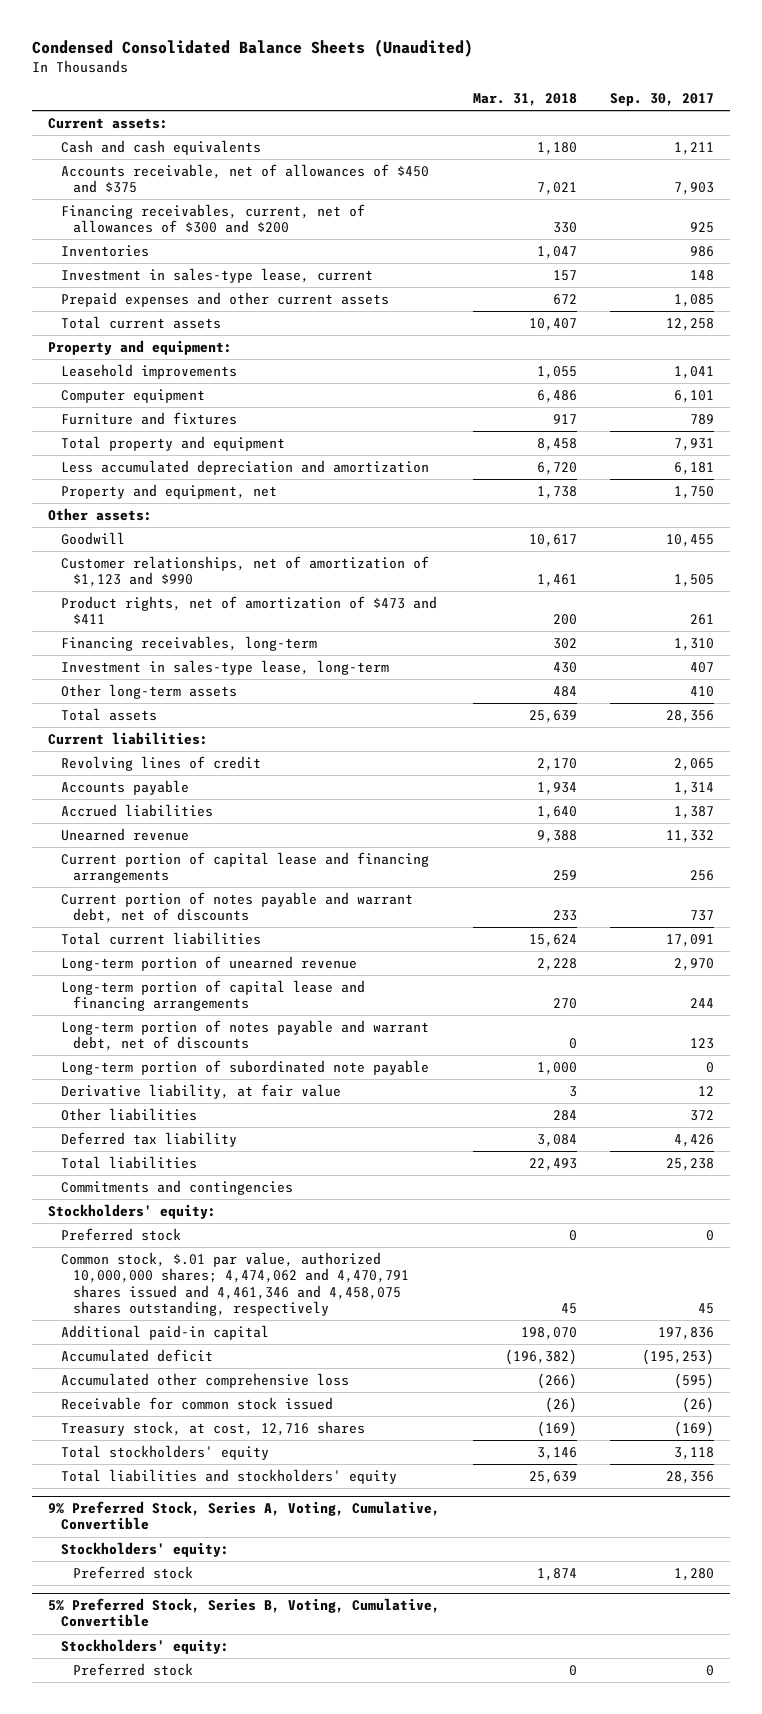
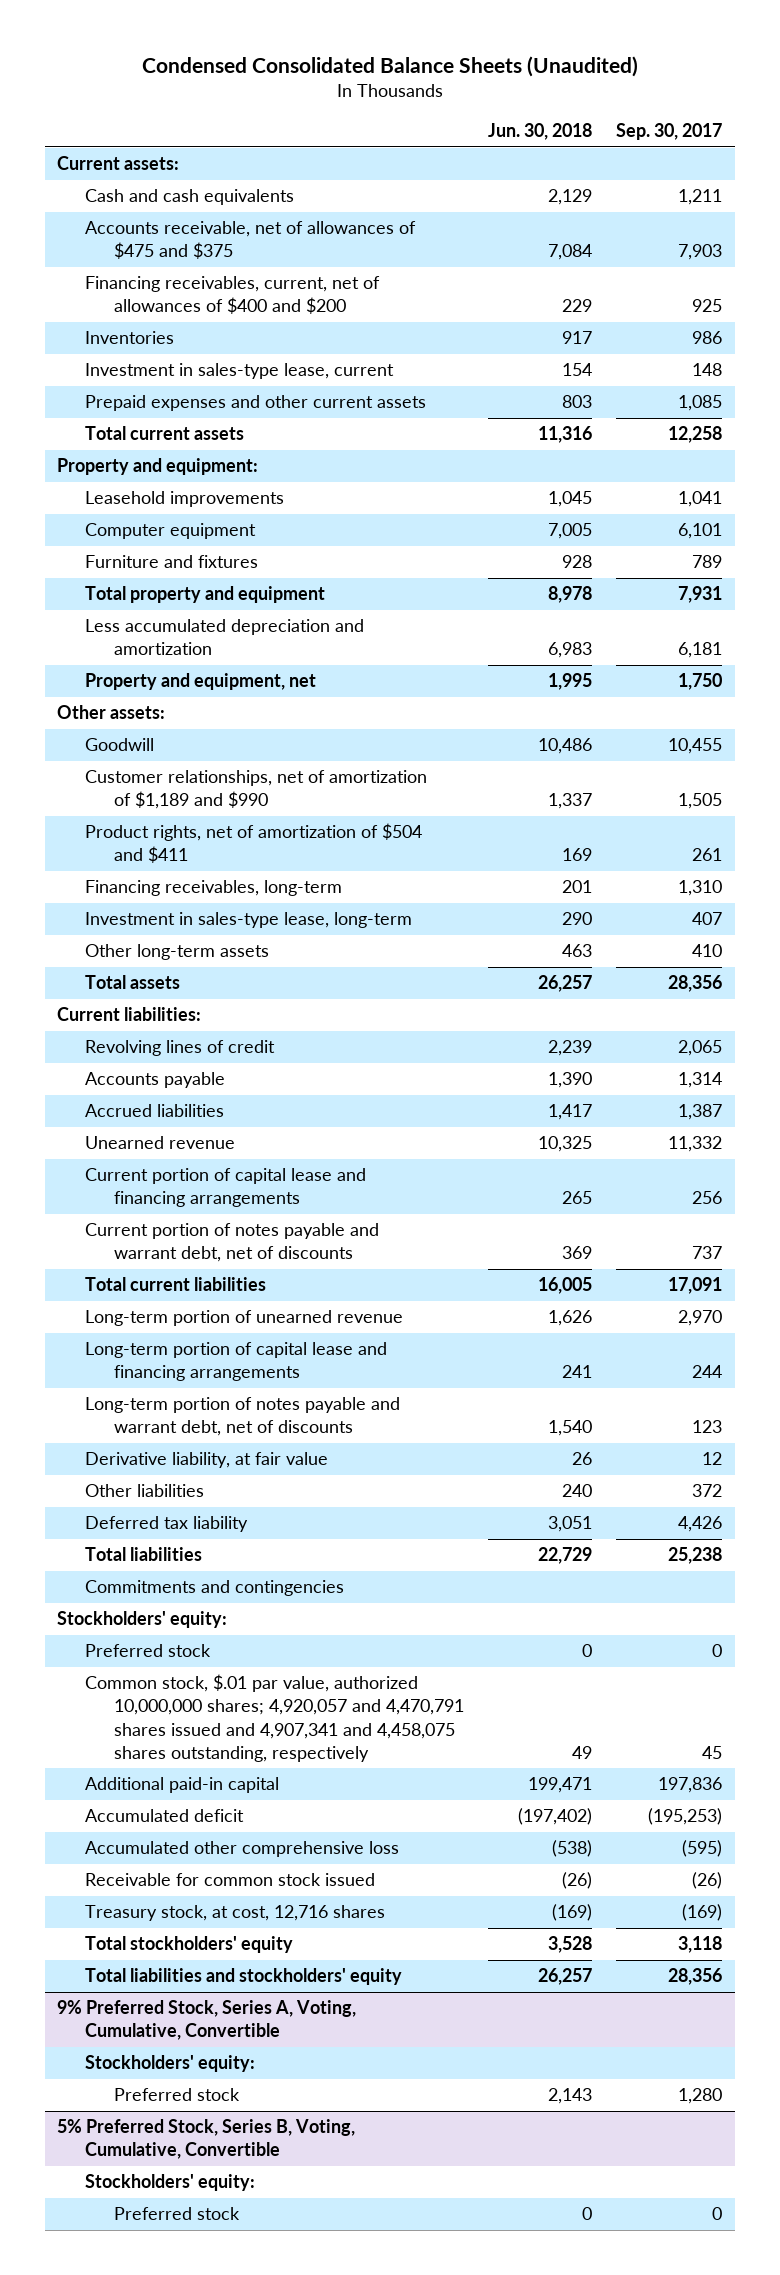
[472,92,577,106] Mar. 31, 2018 -> none
none -> [488,123,593,141] Jun. 30, 2018
[60,163,429,194] Accounts receivable, net of allowances of $450 and $375 -> [85,221,417,260] Accounts receivable, net of allowances of $475 and $375
[60,203,365,234] Financing receivables, current, net of allowances of $300 and $200 -> [85,276,381,315] Financing receivables, current, net of allowances of $400 and $200
[60,555,429,588] Customer relationships, net of amortization of $1,123 and $990 -> [85,770,428,810] Customer relationships, net of amortization of $1,189 and $990
[60,595,437,625] Product rights, net of amortization of $473 and $411 -> [85,823,423,864] Product rights, net of amortization of $504 and $411
[60,1059,429,1075] Long-term portion of subordinated note payable -> none
[60,1251,410,1316] Common stock, $.01 par value, authorized 10,000,000 shares; 4,474,062 and 4,470,791 shares issued and 4,461,346 and 4,458,075 shares outstanding, respectively -> [85,1674,464,1762] Common stock, $.01 par value, authorized 10,000,000 shares; 4,920,057 and 4,470,791 shares issued and 4,907,341 and 4,458,075 shares outstanding, respectively

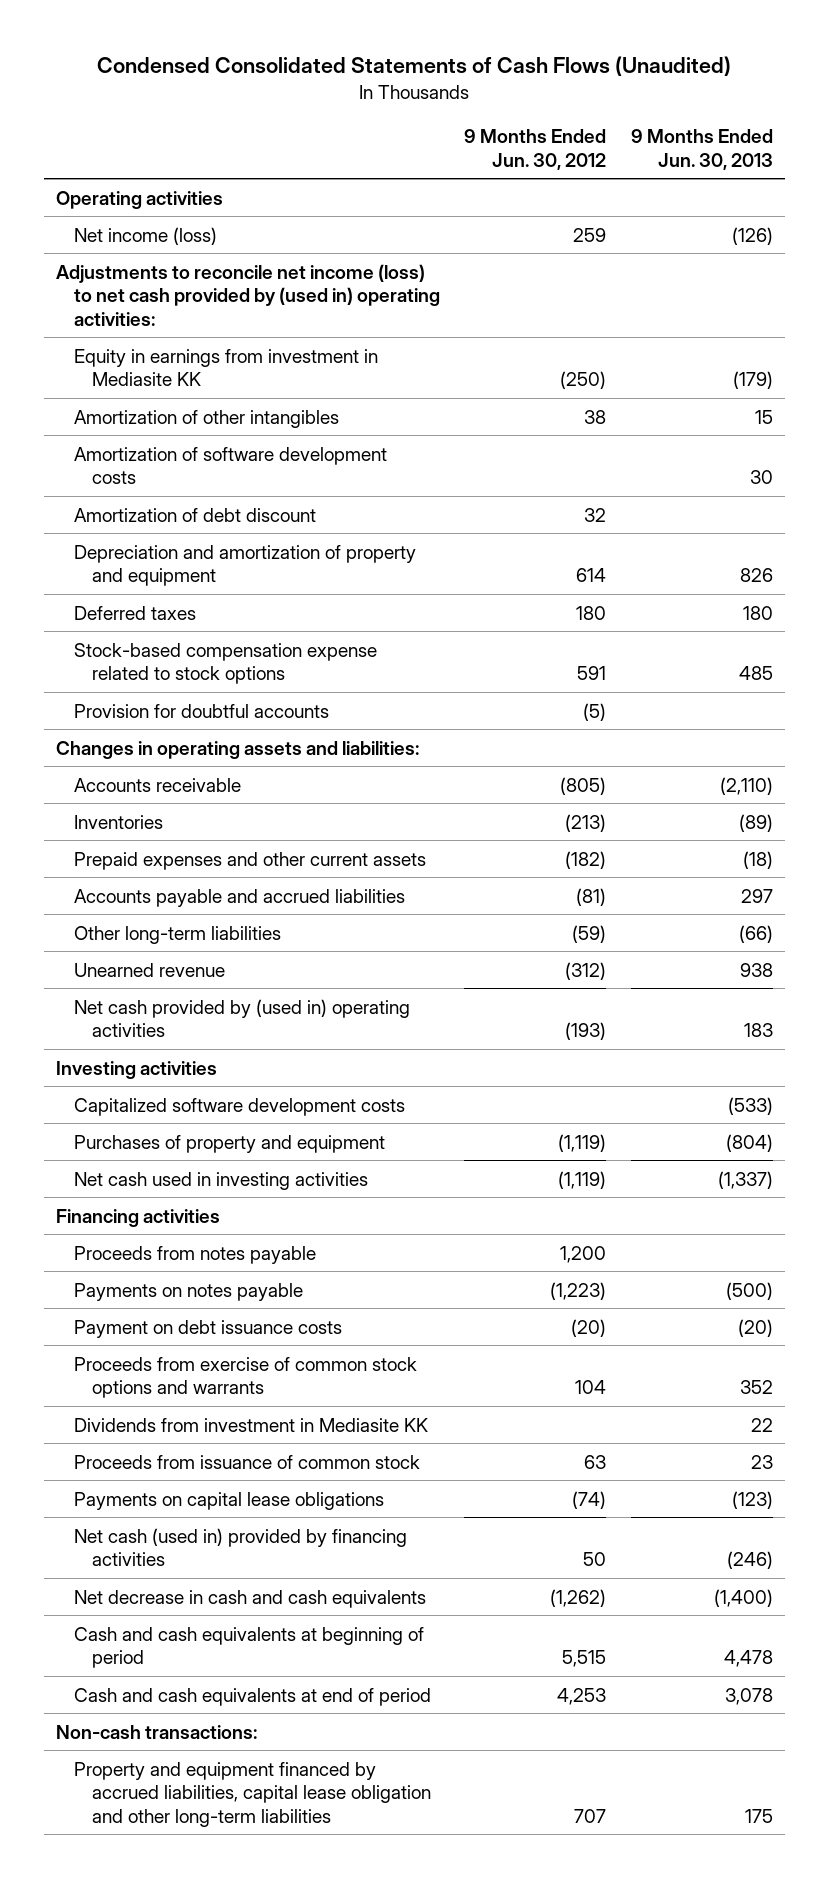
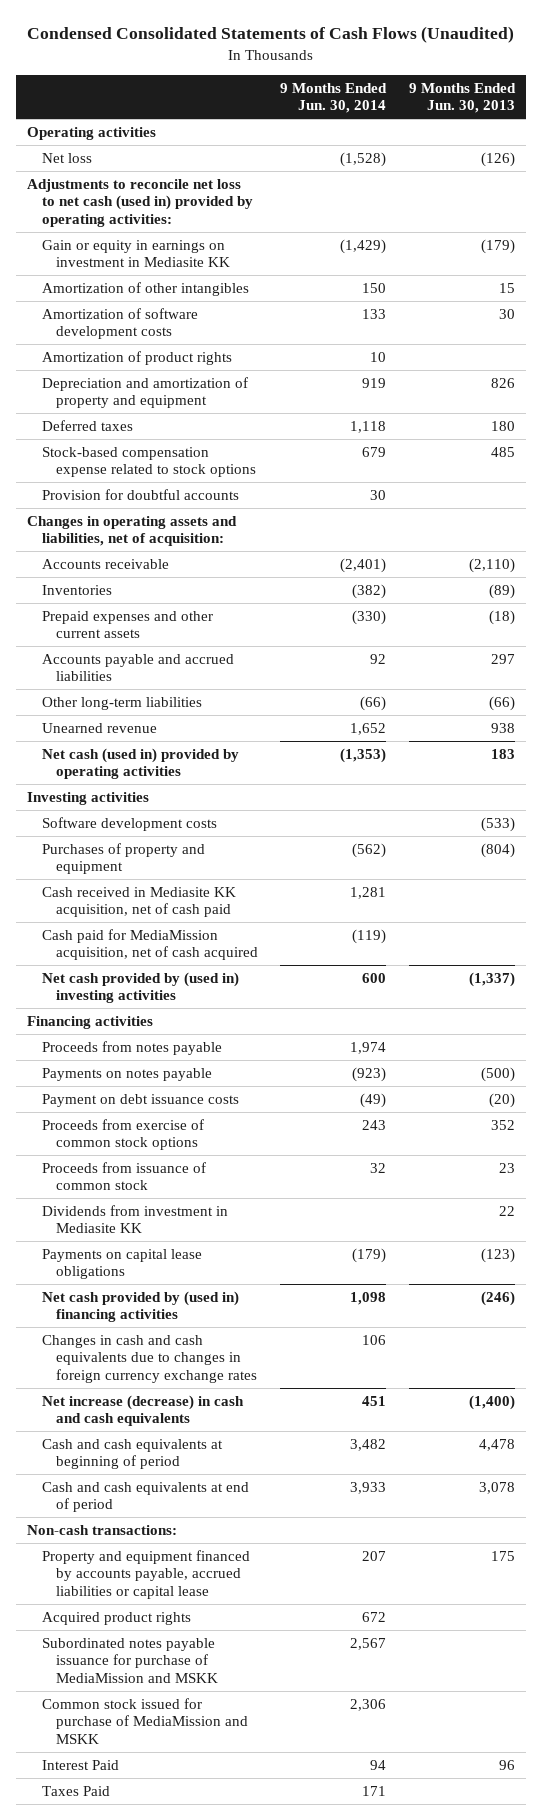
[464,129,607,170] 9 Months Ended Jun. 30, 2012 -> none
none -> [280,82,388,114] 9 Months Ended Jun. 30, 2014
[73,226,217,245] Net income (loss) -> [41,152,92,163] Net loss
[56,263,440,326] Adjustments to reconcile net income (loss) to net cash provided by (used in) operating activities: -> [27,178,253,227] Adjustments to reconcile net loss to net cash (used in) provided by operating activities:
[73,348,378,387] Equity in earnings from investment in Mediasite KK -> [41,239,230,268] Gain or equity in earnings on investment in Mediasite KK
[73,507,316,522] Amortization of debt discount -> none
none -> [41,350,232,365] Amortization of product rights
[56,740,420,759] Changes in operating assets and liabilities: -> [27,515,238,547] Changes in operating assets and liabilities, net of acquisition:
[73,998,410,1038] Net cash provided by (used in) operating activities -> [41,747,239,780] Net cash (used in) provided by operating activities
[73,1097,405,1116] Capitalized software development costs -> [41,816,217,831] Software development costs
none -> [41,886,236,918] Cash received in Mediasite KK acquisition, net of cash paid
none -> [41,928,258,961] Cash paid for MediaMission acquisition, net of cash acquired
[73,1171,368,1190] Net cash used in investing activities -> [41,971,239,1004] Net cash provided by (used in) investing activities
[73,1356,417,1399] Proceeds from exercise of common stock options and warrants -> [41,1118,204,1151] Proceeds from exercise of common stock options
[73,1417,428,1432] Dividends from investment in Mediasite KK -> [41,1204,228,1234] Dividends from investment in Mediasite KK
[73,1527,407,1567] Net cash (used in) provided by financing activities -> [41,1290,239,1323] Net cash provided by (used in) financing activities
none -> [41,1334,257,1383] Changes in cash and cash equivalents due to changes in foreign currency exchange rates
[73,1589,426,1608] Net decrease in cash and cash equivalents -> [41,1394,244,1427] Net increase (decrease) in cash and cash equivalents
[73,1761,431,1827] Property and equipment financed by accrued liabilities, capital lease obligation and other long-term liabilities -> [41,1549,250,1599] Property and equipment financed by accounts payable, accrued liabilities or capital lease
none -> [41,1611,191,1625] Acquired product rights
none -> [41,1637,218,1683] Subordinated notes payable issuance for purchase of MediaMission and MSKK
none -> [41,1697,248,1744] Common stock issued for purchase of MediaMission and MSKK
none -> [41,1759,119,1770] Interest Paid
none -> [41,1785,110,1796] Taxes Paid

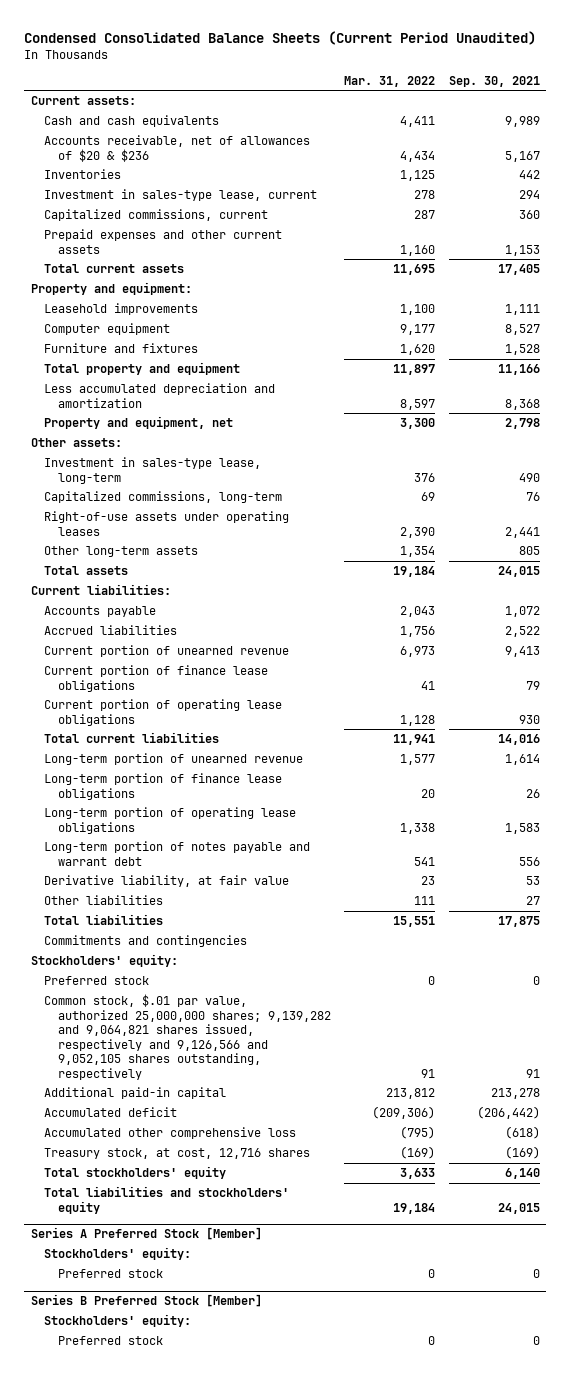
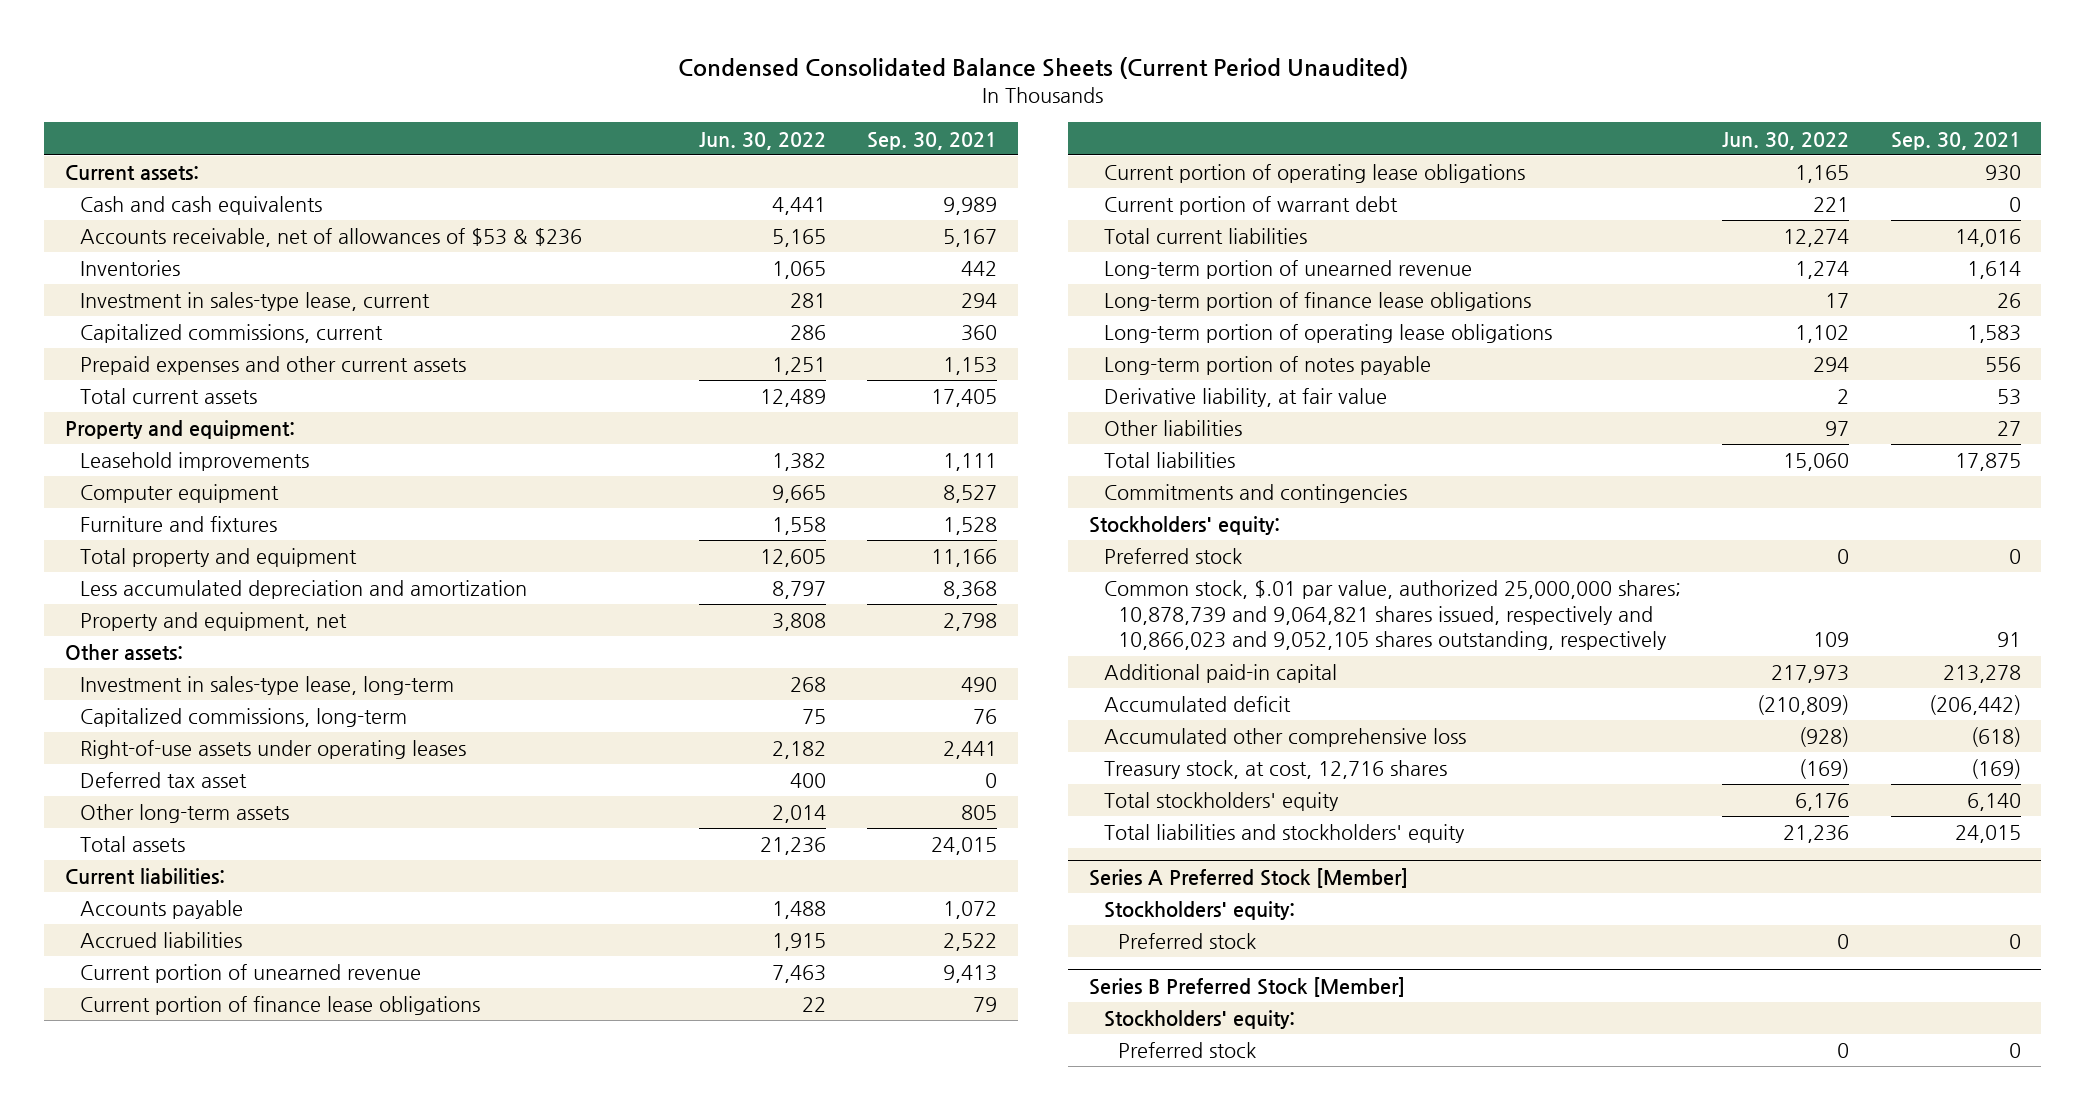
[344,75,436,87] Mar. 31, 2022 -> none
none -> [698,131,826,150] Jun. 30, 2022
[44,135,311,162] Accounts receivable, net of allowances of $20 & $236 -> [80,228,583,248] Accounts receivable, net of allowances of $53 & $236
none -> [80,772,248,789] Deferred tax asset
none -> [1103,196,1398,216] Current portion of warrant debt
[44,841,311,866] Long-term portion of notes payable and warrant debt -> [1103,356,1431,376] Long-term portion of notes payable
[44,994,331,1081] Common stock, $.01 par value, authorized 25,000,000 shares; 9,139,282 and 9,064,821 shares issued, respectively and 9,126,566 and 9,052,105 shares outstanding, respectively -> [1103,580,1681,651] Common stock, $.01 par value, authorized 25,000,000 shares; 10,878,739 and 9,064,821 shares issued, respectively and 10,866,023 and 9,052,105 shares outstanding, respectively

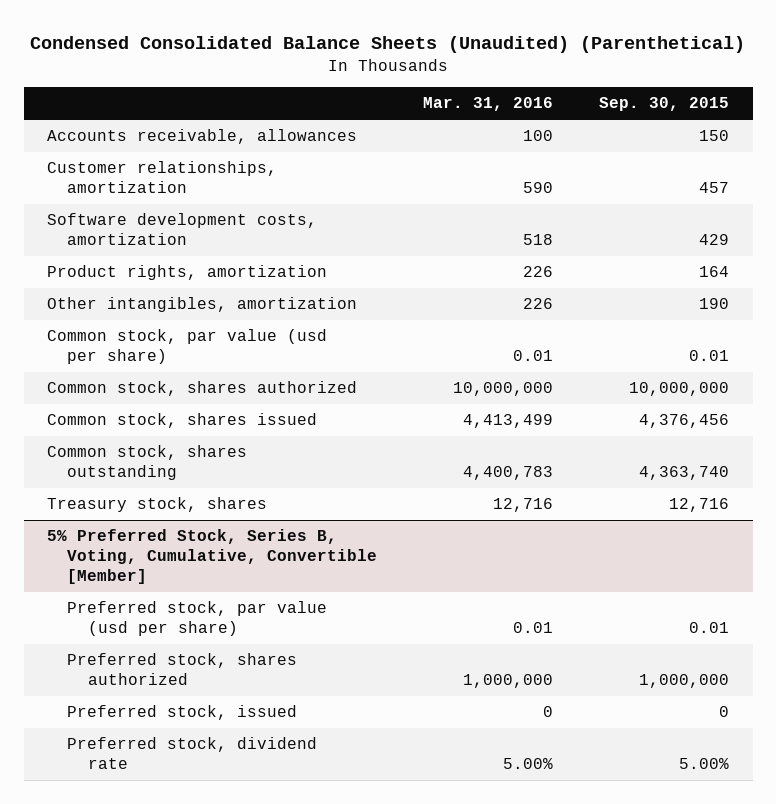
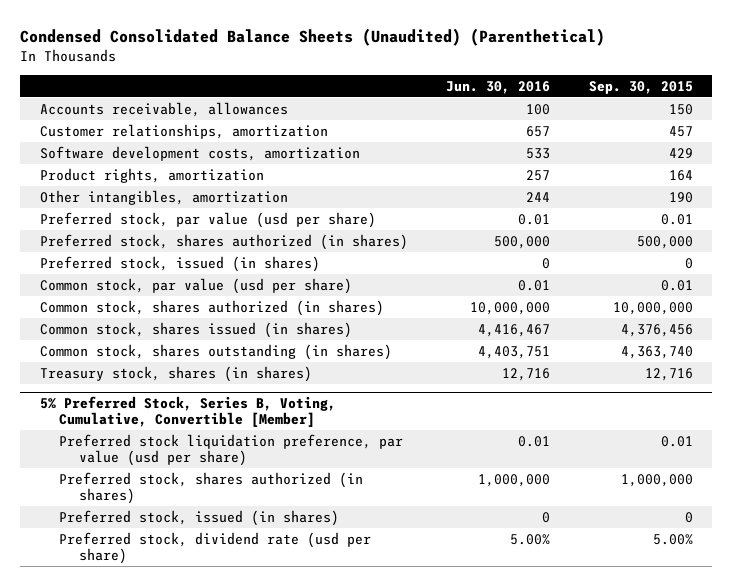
[423,97,554,112] Mar. 31, 2016 -> none
none -> [446,81,551,95] Jun. 30, 2016
none -> [39,211,376,228] Preferred stock, par value (usd per share)
none -> [39,233,408,250] Preferred stock, shares authorized (in shares)
none -> [39,255,320,272] Preferred stock, issued (in shares)
[46,381,357,397] Common stock, shares authorized -> [39,299,384,316] Common stock, shares authorized (in shares)
[46,413,317,429] Common stock, shares issued -> [39,321,352,338] Common stock, shares issued (in shares)
[46,445,247,481] Common stock, shares outstanding -> [39,343,392,360] Common stock, shares outstanding (in shares)
[46,497,267,513] Treasury stock, shares -> [39,365,312,382] Treasury stock, shares (in shares)
[67,601,328,637] Preferred stock, par value (usd per share) -> [59,433,404,467] Preferred stock liquidation preference, par value (usd per share)
[67,653,298,686] Preferred stock, shares authorized -> [59,471,364,505] Preferred stock, shares authorized (in shares)
[67,705,298,721] Preferred stock, issued -> [59,509,340,526] Preferred stock, issued (in shares)
[67,737,318,770] Preferred stock, dividend rate -> [59,531,372,565] Preferred stock, dividend rate (usd per share)

